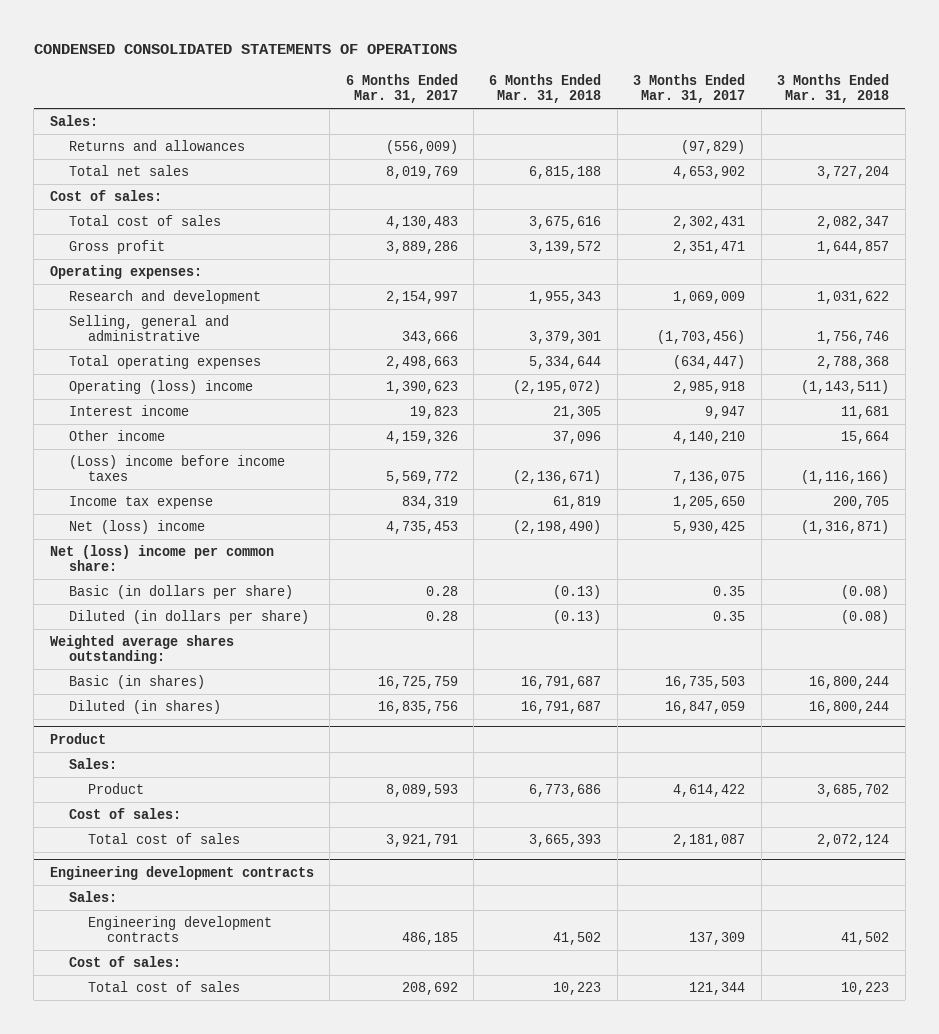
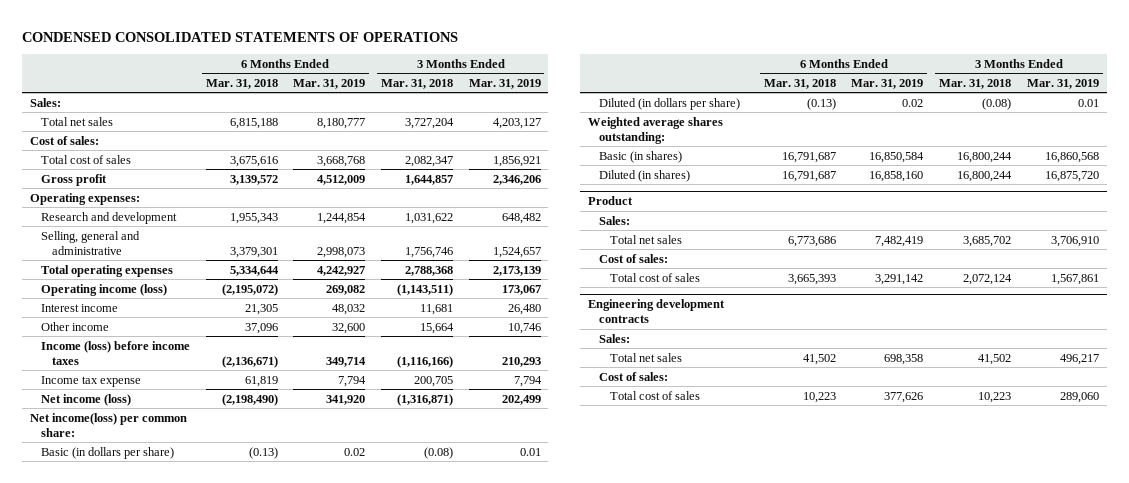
[345,73,458,104] 6 Months Ended Mar. 31, 2017 -> none
[633,73,746,104] 3 Months Ended Mar. 31, 2017 -> none
none -> [293,78,366,89] Mar. 31, 2019
none -> [468,78,541,89] Mar. 31, 2019
[68,139,245,151] Returns and allowances -> none
[68,379,253,394] Operating (loss) income -> [40,283,167,296] Operating income (loss)
[68,454,285,482] (Loss) income before income taxes -> [40,340,190,365] Income (loss) before income taxes
[68,519,205,534] Net (loss) income -> [40,393,131,406] Net income (loss)
[49,544,274,572] Net (loss) income per common share: -> [29,412,187,437] Net income(loss) per common share:
[87,782,144,794] Product -> [610,234,683,244] Total net sales
[87,915,272,943] Engineering development contracts -> [610,352,683,362] Total net sales

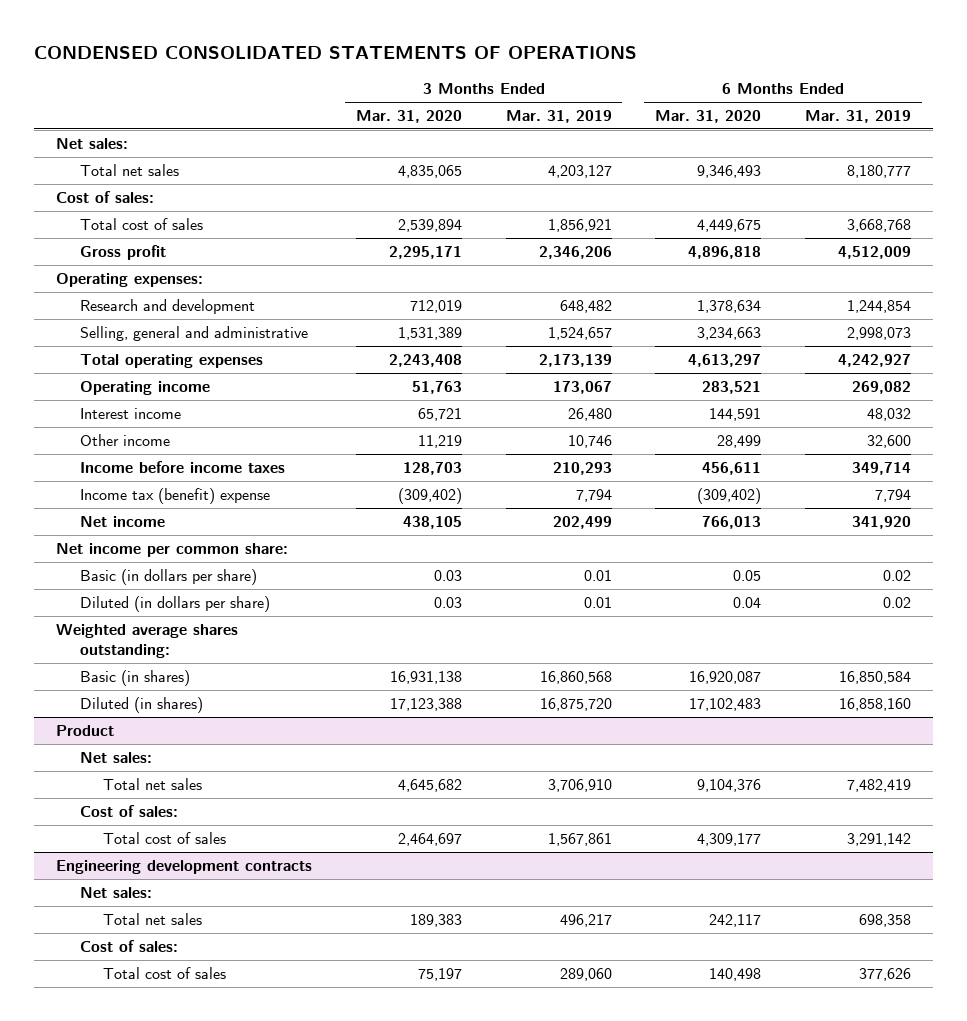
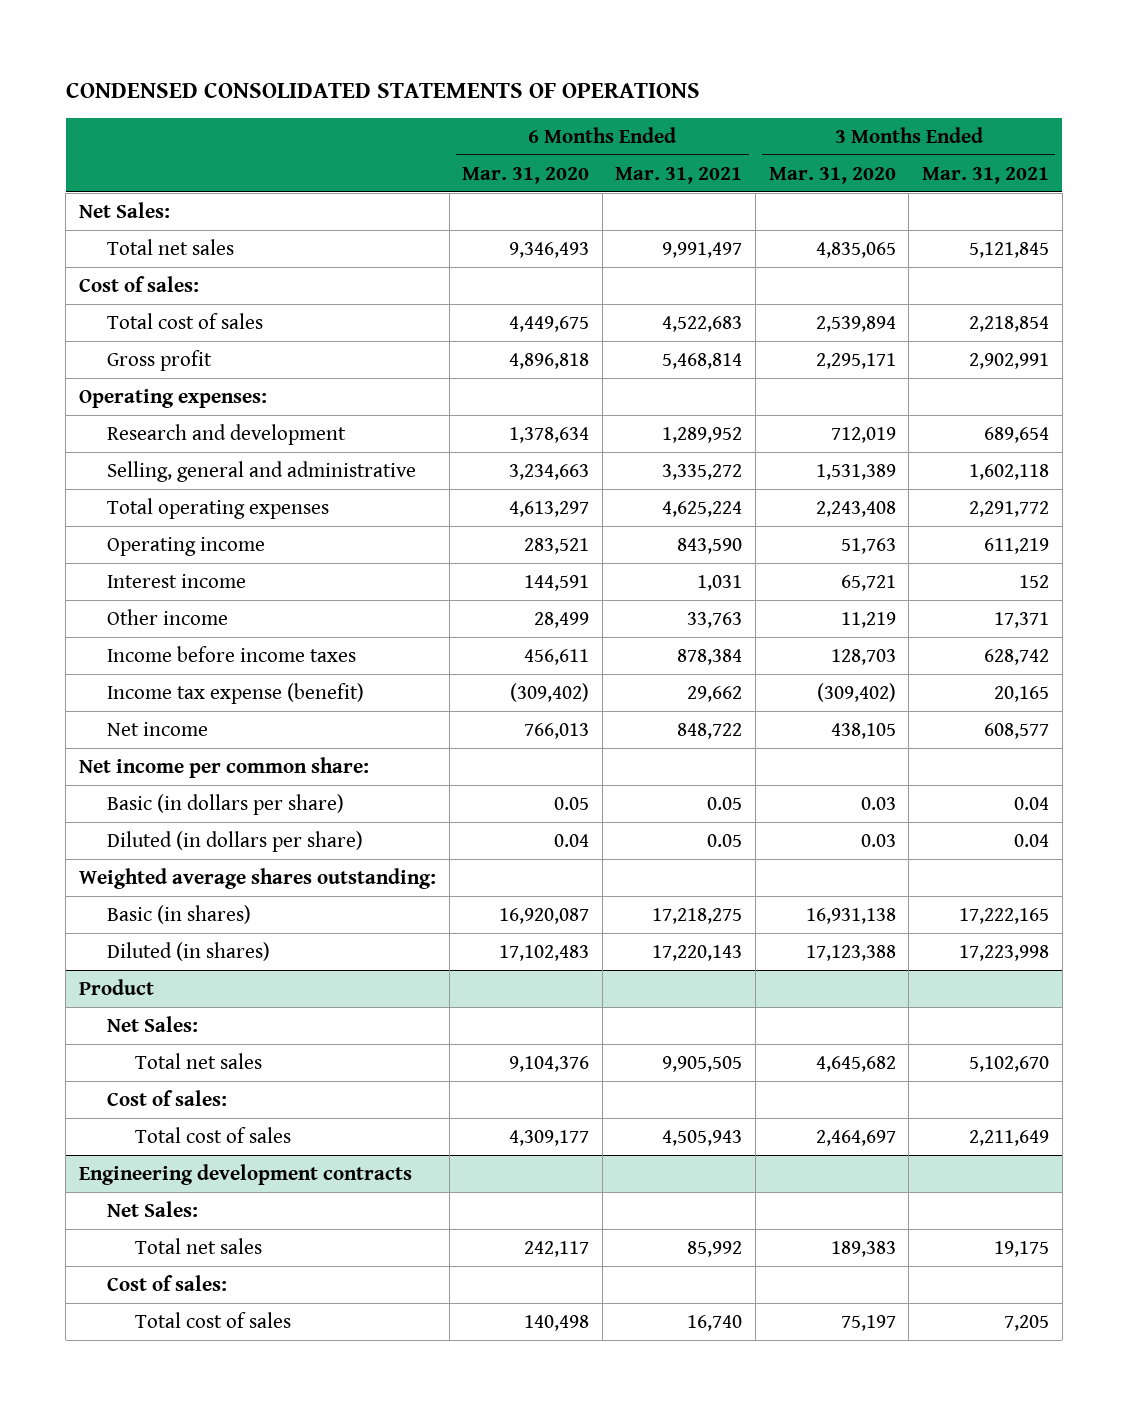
[505,110,612,124] Mar. 31, 2019 -> none
[804,110,911,124] Mar. 31, 2019 -> none
none -> [615,166,743,184] Mar. 31, 2021
none -> [921,166,1049,184] Mar. 31, 2021
[56,137,129,149] Net sales: -> [79,201,171,218] Net Sales:
[79,487,270,504] Income tax (benefit) expense -> [107,682,365,704] Income tax expense (benefit)
[79,751,152,763] Net sales: -> [107,1015,199,1032] Net Sales:
[79,886,152,898] Net sales: -> [107,1200,199,1217] Net Sales:

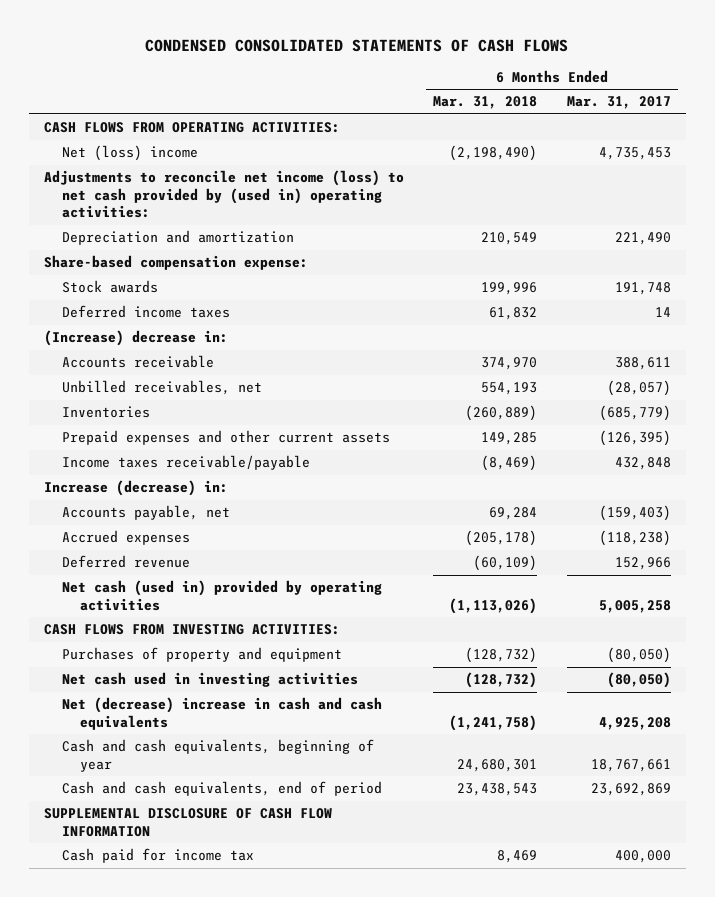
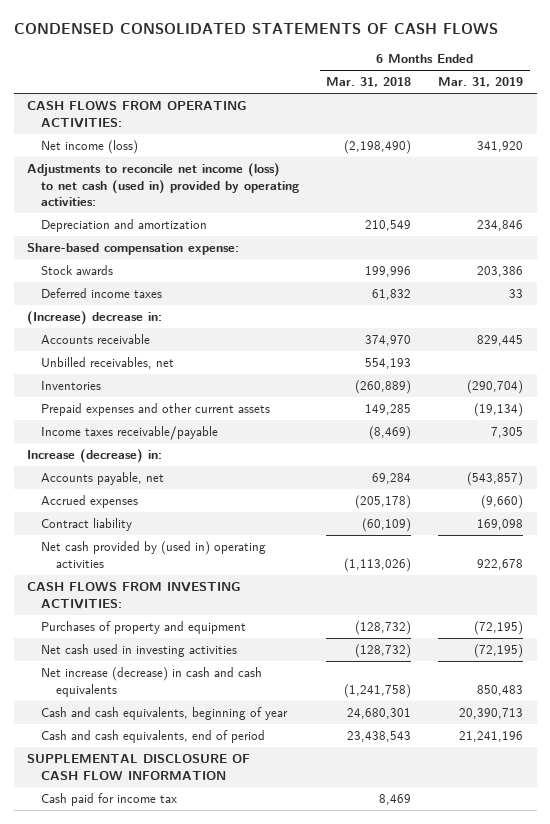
[566,96,671,110] Mar. 31, 2017 -> none
none -> [438,77,524,88] Mar. 31, 2019
[62,145,199,162] Net (loss) income -> [41,140,139,155] Net income (loss)
[43,170,404,219] Adjustments to reconcile net income (loss) to net cash provided by (used in) operating activities: -> [27,163,300,207] Adjustments to reconcile net income (loss) to net cash (used in) provided by operating activities:
[62,555,191,569] Deferred revenue -> [41,518,133,532] Contract liability
[62,580,383,611] Net cash (used in) provided by operating activities -> [41,541,267,568] Net cash provided by (used in) operating activities
[62,697,383,730] Net (decrease) increase in cash and cash equivalents -> [41,667,263,697] Net increase (decrease) in cash and cash equivalents

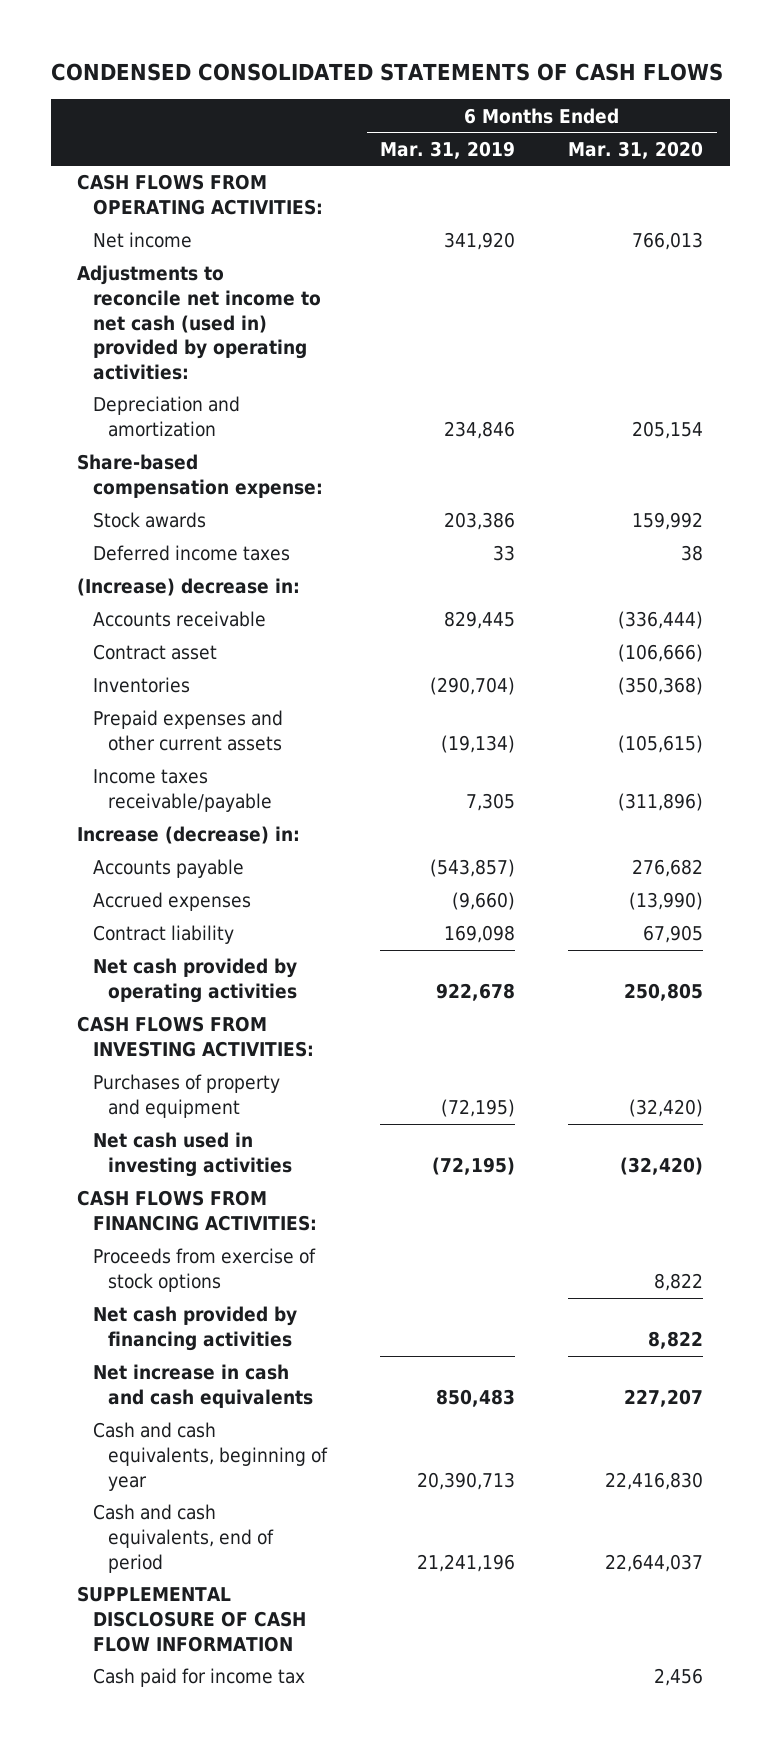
[326,77,412,88] Mar. 31, 2018 -> none
none -> [568,140,704,159] Mar. 31, 2020
[41,140,139,155] Net income (loss) -> [92,232,192,249] Net income
[27,163,300,207] Adjustments to reconcile net income (loss) to net cash (used in) provided by operating activities: -> [77,265,321,380] Adjustments to reconcile net income to net cash (used in) provided by operating activities:
[41,357,175,370] Unbilled receivables, net -> none
none -> [92,644,217,661] Contract asset
[41,472,165,486] Accounts payable, net -> [92,859,244,879] Accounts payable
[41,541,267,568] Net cash provided by (used in) operating activities -> [92,958,297,1003] Net cash provided by operating activities
none -> [77,1190,317,1231] CASH FLOWS FROM FINANCING ACTIVITIES:
none -> [92,1248,316,1292] Proceeds from exercise of stock options
none -> [92,1306,297,1351] Net cash provided by financing activities
[41,667,263,697] Net increase (decrease) in cash and cash equivalents -> [92,1364,313,1408] Net increase in cash and cash equivalents

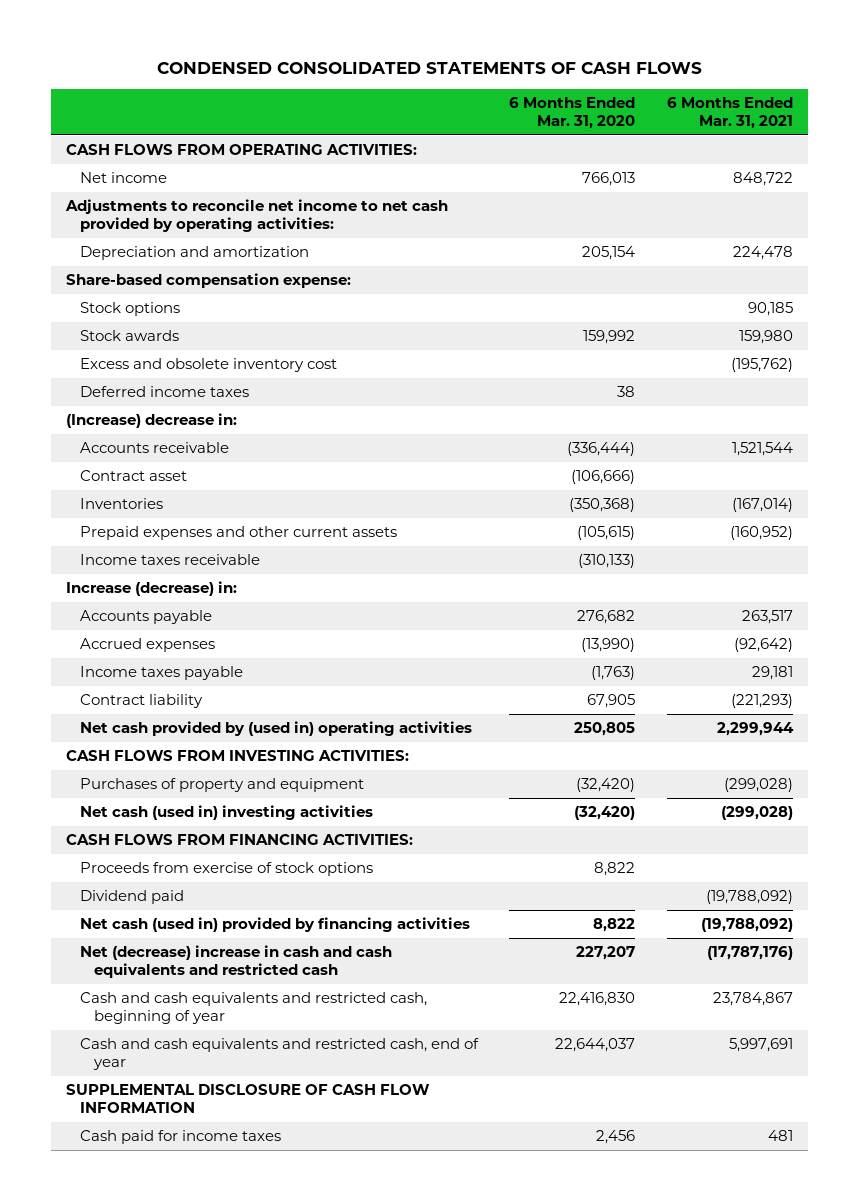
[379,140,515,159] Mar. 31, 2019 -> none
none -> [666,97,793,129] 6 Months Ended Mar. 31, 2021
[77,265,321,380] Adjustments to reconcile net income to net cash (used in) provided by operating activities: -> [65,199,449,232] Adjustments to reconcile net income to net cash provided by operating activities:
none -> [80,302,181,317] Stock options
none -> [80,358,338,373] Excess and obsolete inventory cost
[92,769,272,812] Income taxes receivable/payable -> [80,554,261,566] Income taxes receivable
[618,792,704,811] (311,896) -> [578,554,636,569] (310,133)
none -> [80,666,244,681] Income taxes payable
[92,958,297,1003] Net cash provided by operating activities -> [80,721,473,737] Net cash provided by (used in) operating activities
[92,1132,292,1177] Net cash used in investing activities -> [80,805,374,821] Net cash (used in) investing activities
none -> [80,890,185,905] Dividend paid
[92,1306,297,1351] Net cash provided by financing activities -> [80,917,471,933] Net cash (used in) provided by financing activities
[92,1364,313,1408] Net increase in cash and cash equivalents -> [80,945,393,978] Net (decrease) increase in cash and cash equivalents and restricted cash
[92,1422,328,1491] Cash and cash equivalents, beginning of year -> [80,992,428,1024] Cash and cash equivalents and restricted cash, beginning of year
[92,1504,274,1573] Cash and cash equivalents, end of period -> [80,1038,480,1070] Cash and cash equivalents and restricted cash, end of year
[92,1668,305,1688] Cash paid for income tax -> [80,1130,282,1145] Cash paid for income taxes

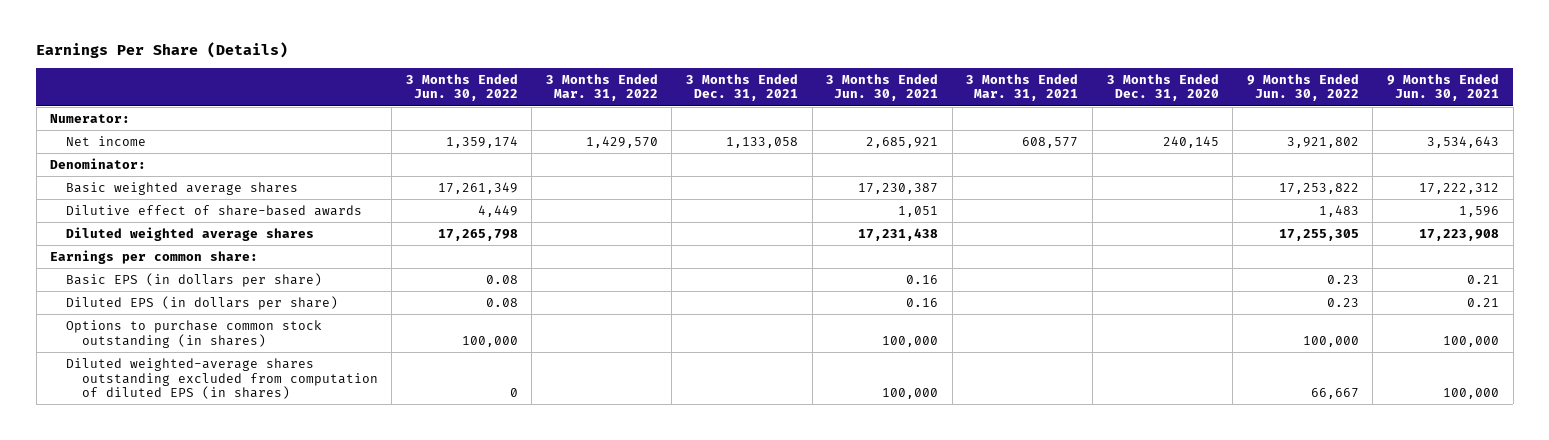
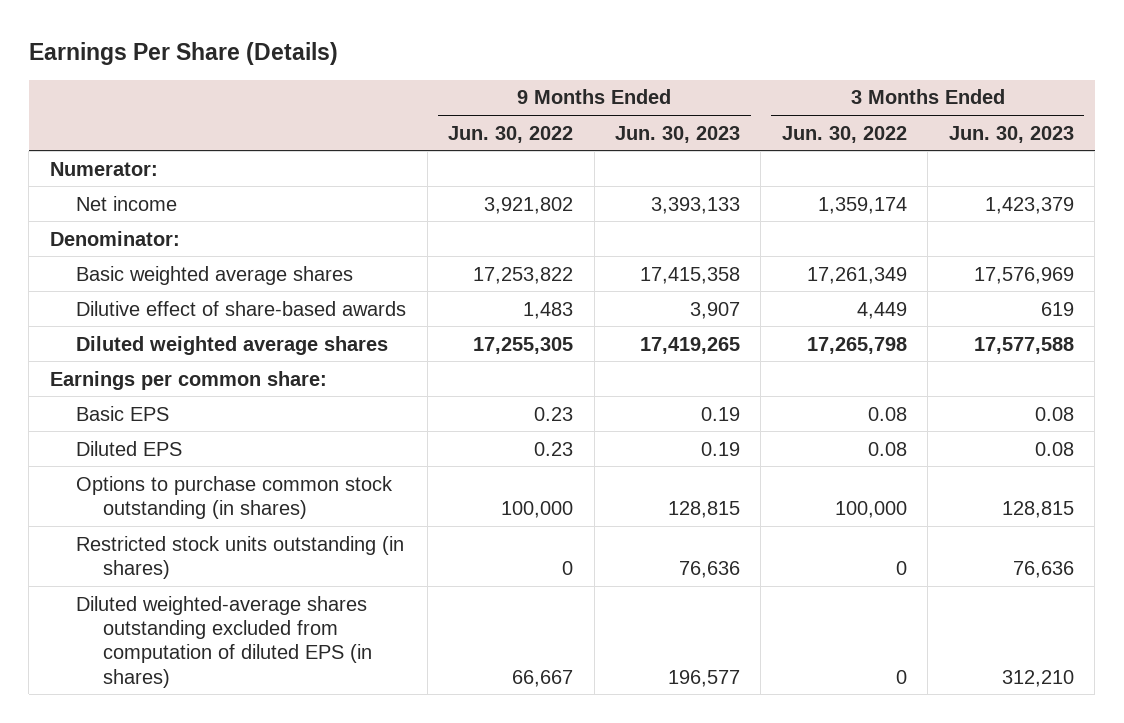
[545,73,658,102] 3 Months Ended Mar. 31, 2022 -> none
[686,73,799,102] 3 Months Ended Dec. 31, 2021 -> none
[826,73,939,102] 3 Months Ended Jun. 30, 2021 -> none
[966,73,1079,102] 3 Months Ended Mar. 31, 2021 -> none
[1106,73,1219,102] 3 Months Ended Dec. 31, 2020 -> none
[1387,73,1500,102] 9 Months Ended Jun. 30, 2021 -> none
none -> [615,125,741,143] Jun. 30, 2023
none -> [948,125,1074,143] Jun. 30, 2023
[65,272,322,287] Basic EPS (in dollars per share) -> [76,405,170,421] Basic EPS
[65,295,338,310] Diluted EPS (in dollars per share) -> [76,440,183,456] Diluted EPS
none -> [76,535,405,579] Restricted stock units outstanding (in shares)

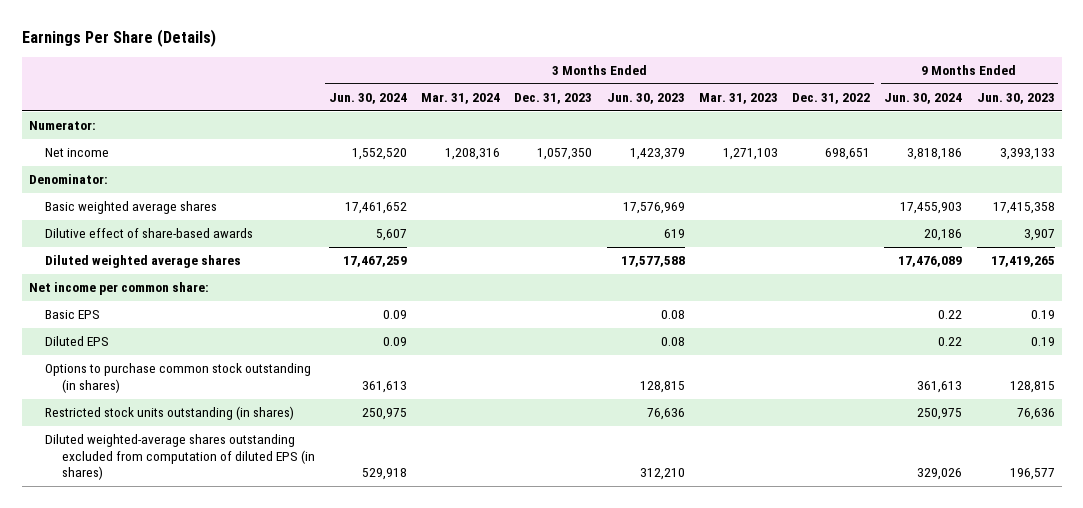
[448,125,574,143] Jun. 30, 2022 -> none
[781,125,907,143] Jun. 30, 2022 -> none
none -> [328,93,407,105] Jun. 30, 2024
none -> [421,93,501,105] Mar. 31, 2024
none -> [514,93,593,105] Dec. 31, 2023
none -> [698,93,778,105] Mar. 31, 2023
none -> [792,93,871,105] Dec. 31, 2022
none -> [884,93,963,105] Jun. 30, 2024
[49,370,327,390] Earnings per common share: -> [28,282,209,296] Net income per common share:

